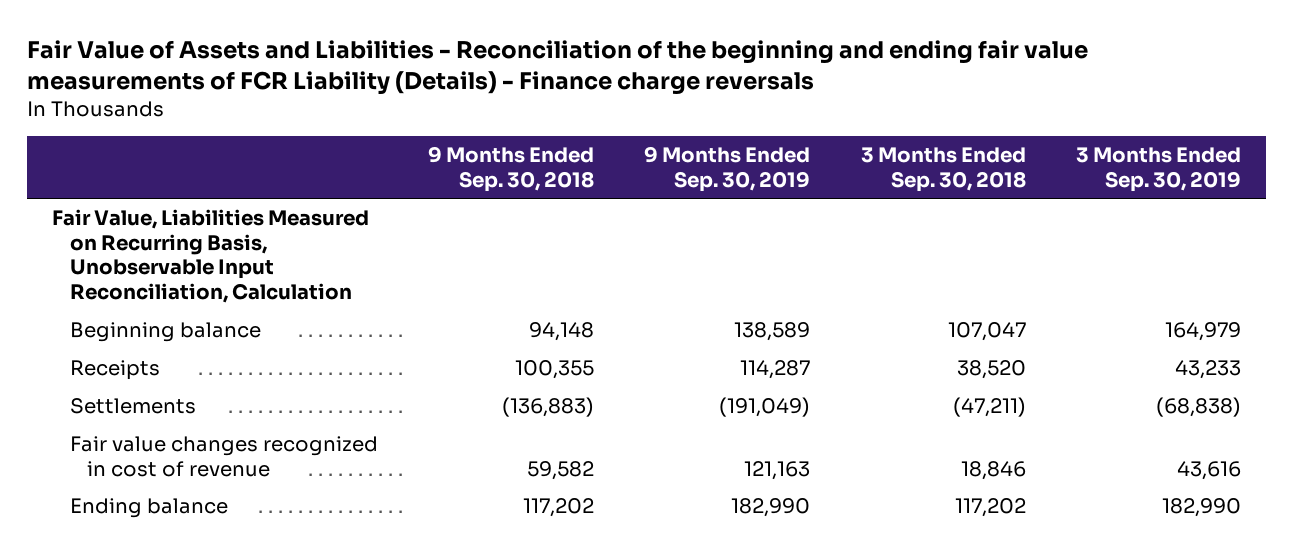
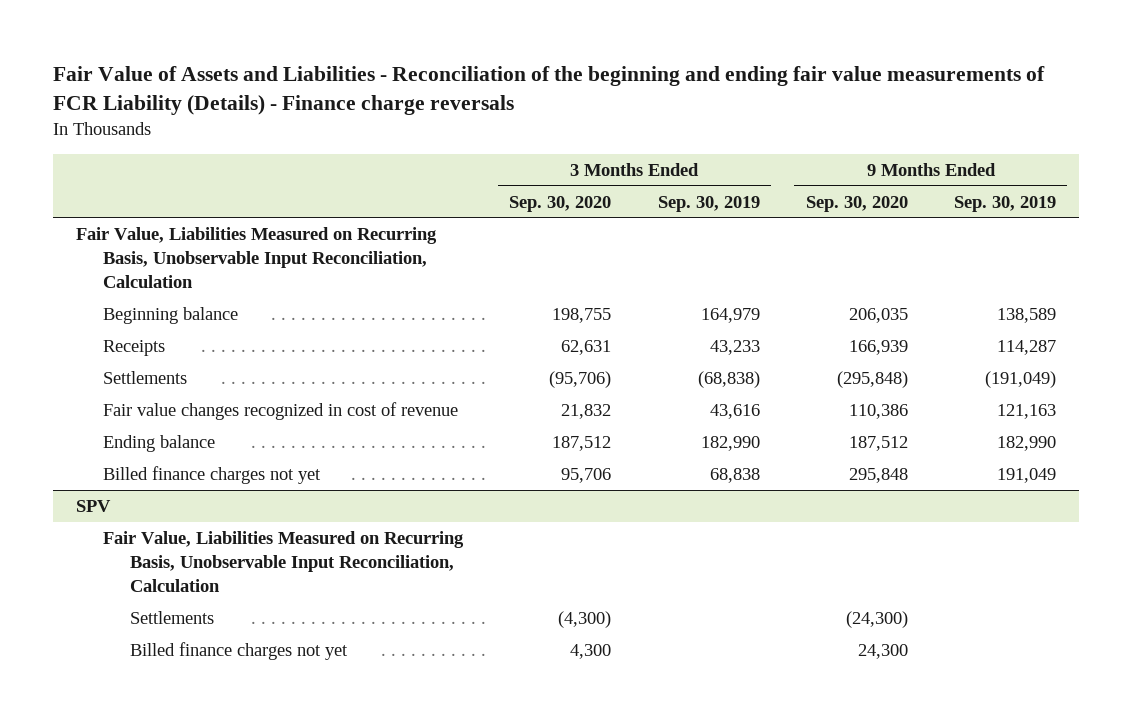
[427,146,594,192] 9 Months Ended Sep. 30, 2018 -> none
[860,147,1026,192] 3 Months Ended Sep. 30, 2018 -> none
none -> [509,195,612,212] Sep. 30, 2020
none -> [805,195,908,212] Sep. 30, 2020
none -> [103,465,322,484] Billed finance charges not yet
none -> [75,499,111,512] SPV
none -> [103,530,465,592] Fair Value, Liabilities Measured on Recurring Basis, Unobservable Input Reconciliation, Calculation
none -> [130,610,215,624] Settlements
none -> [130,641,349,660] Billed finance charges not yet

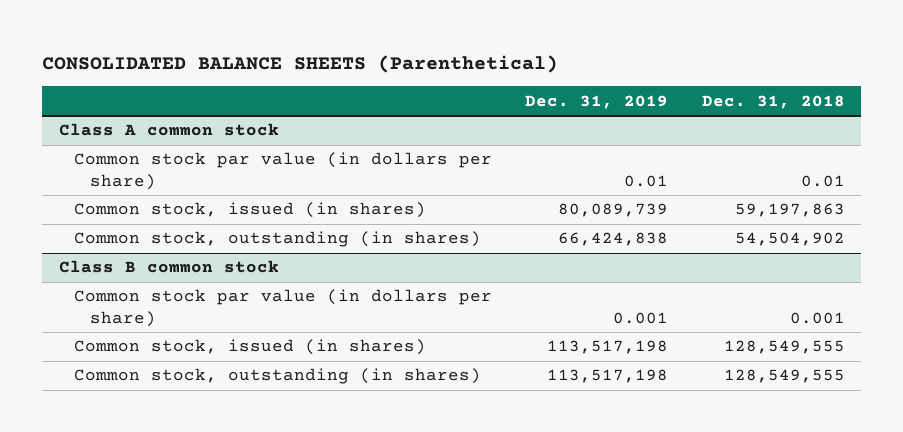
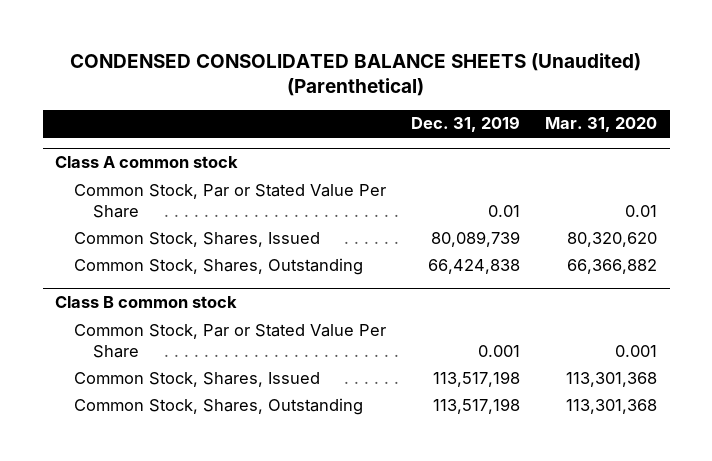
[42,54,559,73] CONSOLIDATED BALANCE SHEETS (Parenthetical) -> [70,53,642,97] CONDENSED CONSOLIDATED BALANCE SHEETS (Unaudited) (Parenthetical)
[701,94,845,109] Dec. 31, 2018 -> none
none -> [545,117,658,133] Mar. 31, 2020
[74,152,493,190] Common stock par value (in dollars per share) -> [73,183,386,218] Common Stock, Par or Stated Value Per Share
[74,202,427,219] Common stock, issued (in shares) -> [73,231,320,247] Common Stock, Shares, Issued
[74,231,482,248] Common stock, outstanding (in shares) -> [73,257,363,275] Common Stock, Shares, Outstanding
[74,289,493,327] Common stock par value (in dollars per share) -> [73,323,386,358] Common Stock, Par or Stated Value Per Share
[74,339,427,356] Common stock, issued (in shares) -> [73,371,320,387] Common Stock, Shares, Issued
[74,368,482,385] Common stock, outstanding (in shares) -> [73,397,363,415] Common Stock, Shares, Outstanding

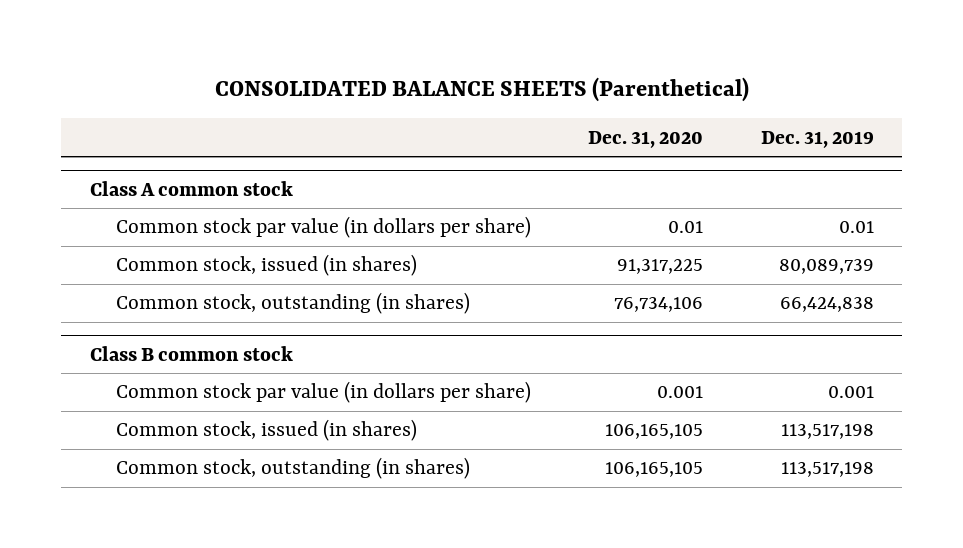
[70,53,642,97] CONDENSED CONSOLIDATED BALANCE SHEETS (Unaudited) (Parenthetical) -> [214,76,749,102] CONSOLIDATED BALANCE SHEETS (Parenthetical)
[545,117,658,133] Mar. 31, 2020 -> none
none -> [588,130,704,148] Dec. 31, 2020
[73,183,386,218] Common Stock, Par or Stated Value Per Share -> [115,216,531,239] Common stock par value (in dollars per share)
[73,231,320,247] Common Stock, Shares, Issued -> [115,254,417,277] Common stock, issued (in shares)
[73,257,363,275] Common Stock, Shares, Outstanding -> [115,292,470,315] Common stock, outstanding (in shares)
[73,323,386,358] Common Stock, Par or Stated Value Per Share -> [115,381,531,404] Common stock par value (in dollars per share)
[73,371,320,387] Common Stock, Shares, Issued -> [115,419,417,442] Common stock, issued (in shares)
[73,397,363,415] Common Stock, Shares, Outstanding -> [115,457,470,480] Common stock, outstanding (in shares)

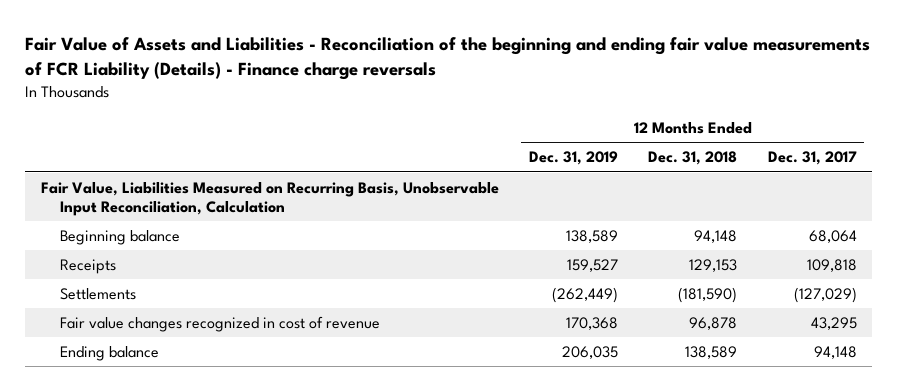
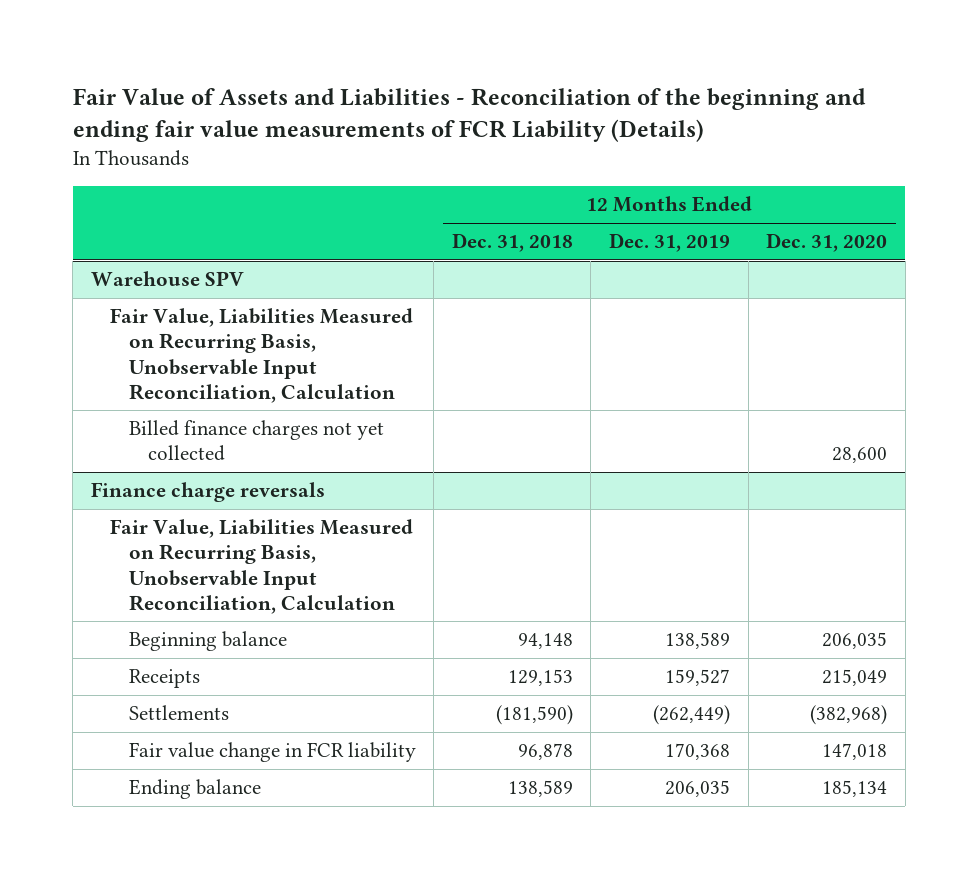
[25,37,871,81] Fair Value of Assets and Liabilities - Reconciliation of the beginning and ending fair value measurements of FCR Liability (Details) - Finance charge reversals -> [72,87,866,143] Fair Value of Assets and Liabilities - Reconciliation of the beginning and ending fair value measurements of FCR Liability (Details)
[767,151,857,166] Dec. 31, 2017 -> none
none -> [766,233,888,253] Dec. 31, 2020
none -> [90,271,244,287] Warehouse SPV
none -> [128,420,384,462] Billed finance charges not yet collected
none -> [90,482,325,503] Finance charge reversals
none -> [109,519,413,614] Fair Value, Liabilities Measured on Recurring Basis, Unobservable Input Reconciliation, Calculation
[59,315,380,332] Fair value changes recognized in cost of revenue -> [128,742,416,763] Fair value change in FCR liability

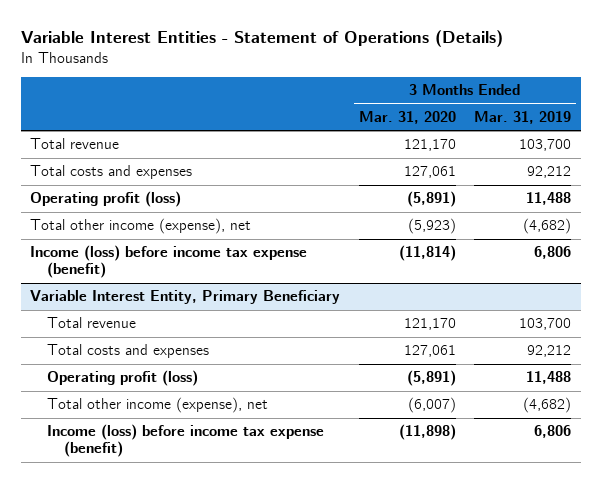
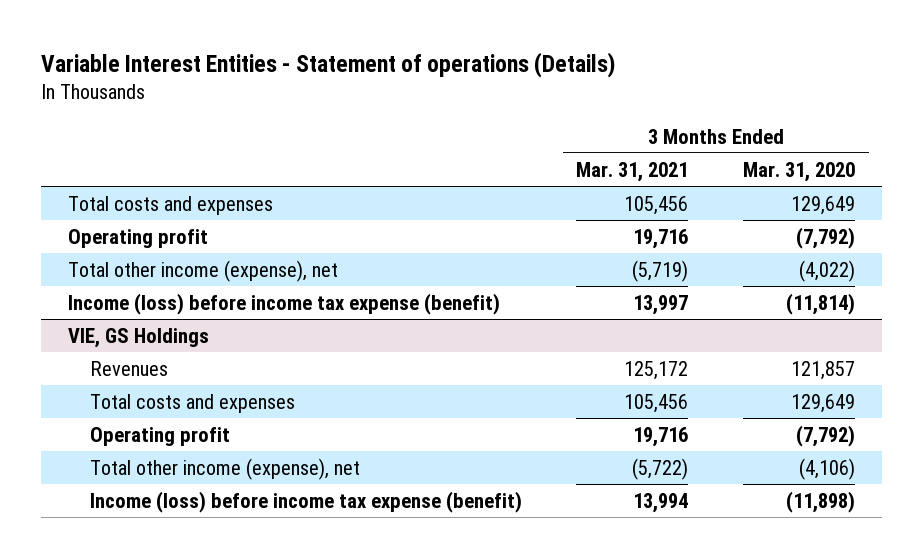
[20,30,503,48] Variable Interest Entities - Statement of Operations (Details) -> [40,52,615,79] Variable Interest Entities - Statement of operations (Details)
[474,110,572,124] Mar. 31, 2019 -> none
none -> [576,161,689,182] Mar. 31, 2021
[30,138,120,150] Total revenue -> none
[403,166,456,179] 127,061 -> [790,195,855,215] 129,649
[30,191,182,208] Operating profit (loss) -> [67,228,208,248] Operating profit
[406,191,456,208] (5,891) -> [795,226,855,249] (7,792)
[407,218,456,235] (5,923) -> [798,259,855,282] (4,022)
[30,290,341,305] Variable Interest Entity, Primary Beneficiary -> none
[46,317,136,329] Total revenue -> none
none -> [67,327,209,348] VIE, GS Holdings
none -> [90,360,169,376] Revenues
[403,345,456,358] 127,061 -> [790,393,855,413] 129,649
[46,370,198,387] Operating profit (loss) -> [90,426,231,446] Operating profit
[406,370,456,387] (5,891) -> [795,424,855,447] (7,792)
[407,397,456,414] (6,007) -> [798,457,855,480] (4,106)

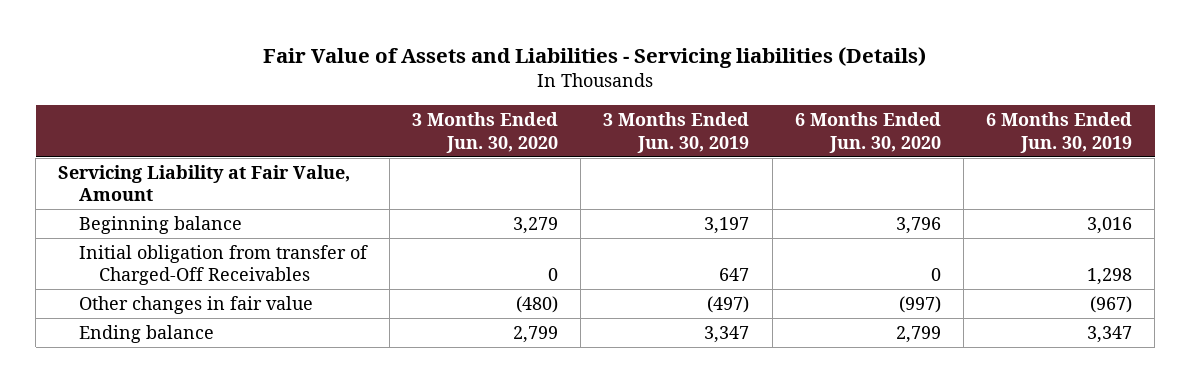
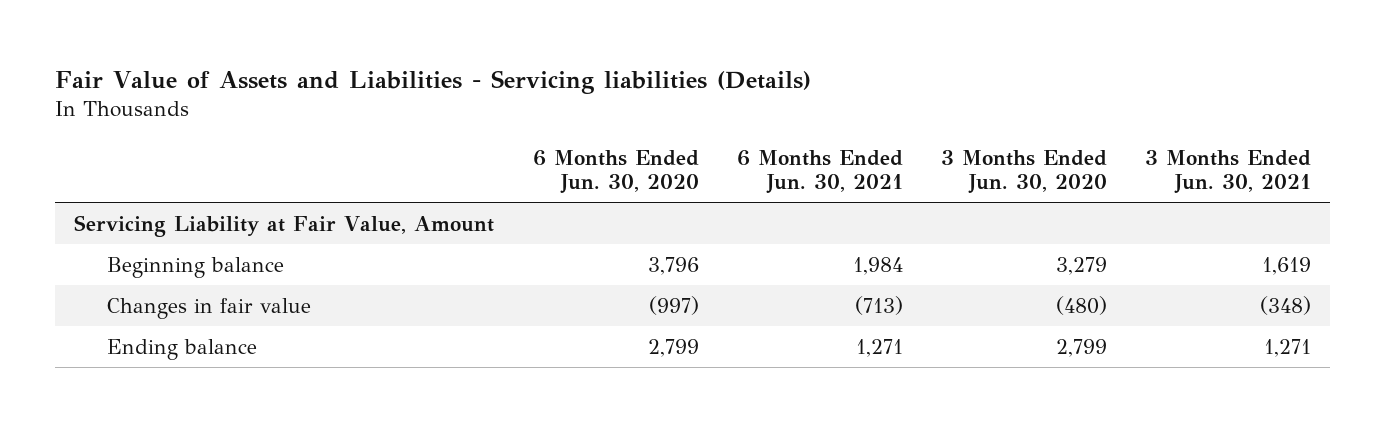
[603,111,750,153] 3 Months Ended Jun. 30, 2019 -> none
[986,111,1133,153] 6 Months Ended Jun. 30, 2019 -> none
none -> [736,149,903,195] 6 Months Ended Jun. 30, 2021
none -> [1144,149,1311,195] 3 Months Ended Jun. 30, 2021
[78,244,368,286] Initial obligation from transfer of Charged-Off Receivables -> none
[78,295,313,314] Other changes in fair value -> [107,297,312,319] Changes in fair value

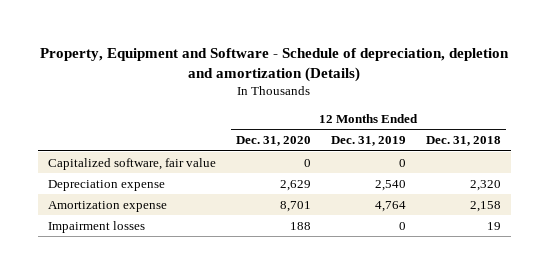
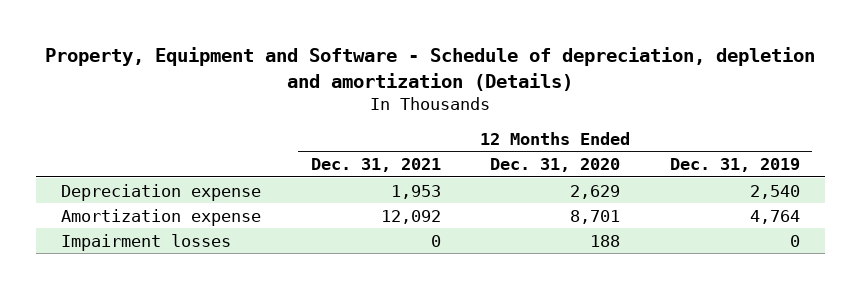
[425,136,501,147] Dec. 31, 2018 -> none
none -> [310,158,441,173] Dec. 31, 2021
[47,157,216,170] Capitalized software, fair value -> none

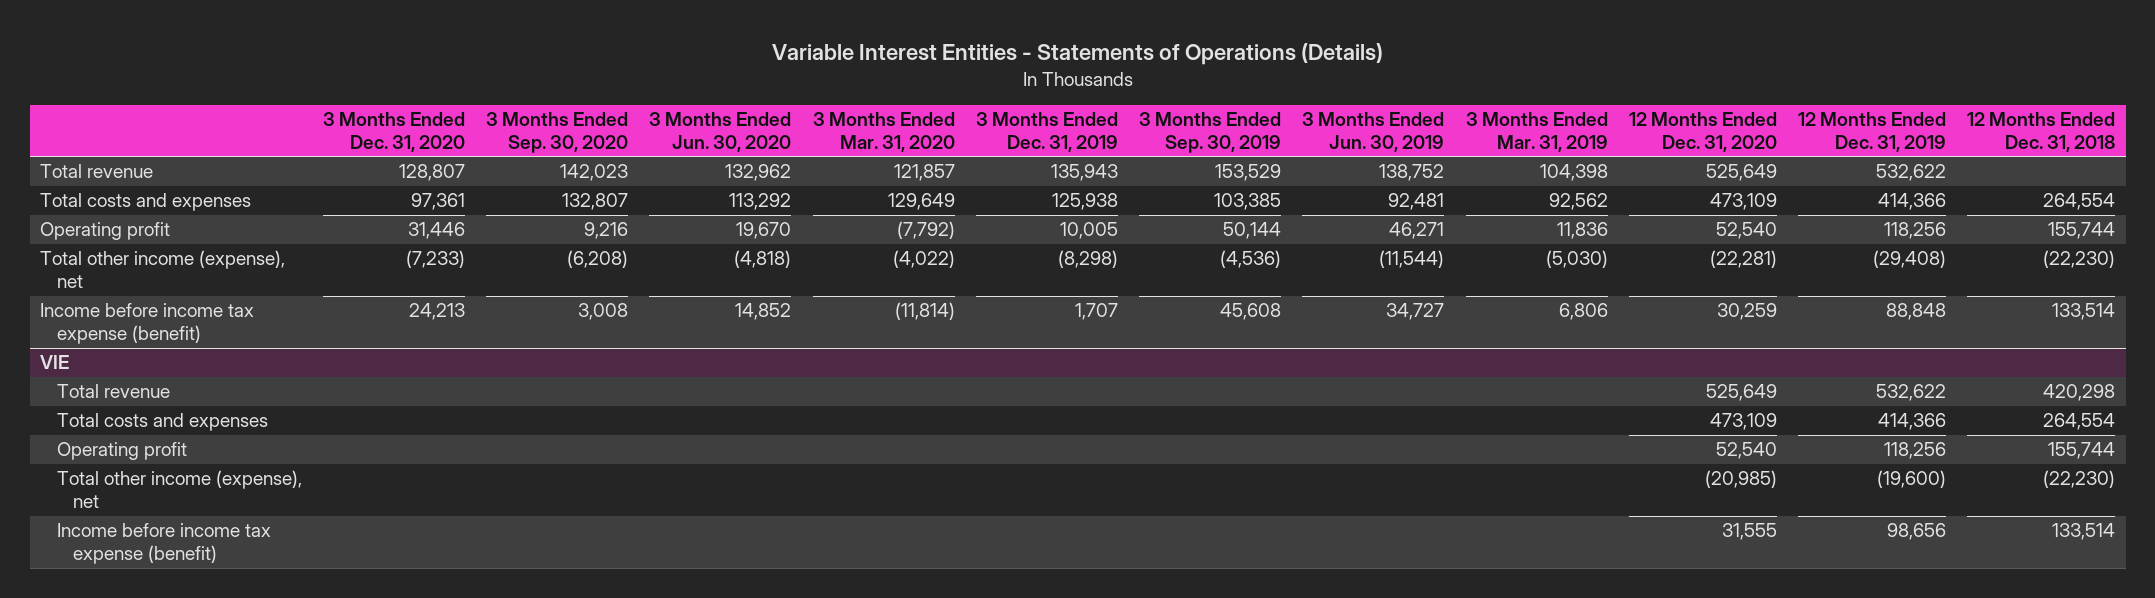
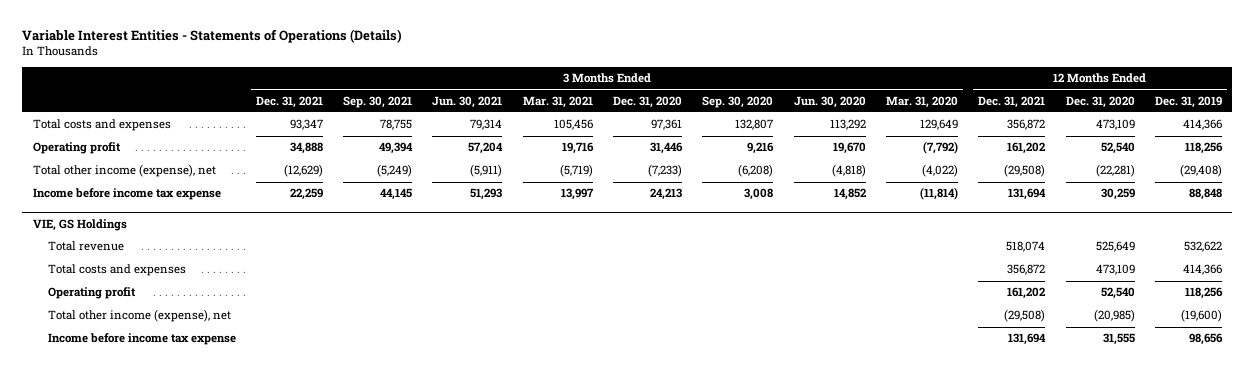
[975,112,1118,152] 3 Months Ended Dec. 31, 2019 -> none
[1139,112,1282,153] 3 Months Ended Sep. 30, 2019 -> none
[1302,112,1445,152] 3 Months Ended Jun. 30, 2019 -> none
[1465,112,1608,152] 3 Months Ended Mar. 31, 2019 -> none
[1967,112,2116,152] 12 Months Ended Dec. 31, 2018 -> none
none -> [255,95,323,108] Dec. 31, 2021
none -> [343,95,413,108] Sep. 30, 2021
none -> [432,95,503,108] Jun. 30, 2021
none -> [522,95,593,108] Mar. 31, 2021
none -> [978,95,1046,108] Dec. 31, 2021
[40,164,154,179] Total revenue -> none
[40,355,70,370] VIE -> none
[40,303,255,345] Income before income tax expense (benefit) -> [32,188,221,201] Income before income tax expense
none -> [32,218,127,231] VIE, GS Holdings
[56,523,271,565] Income before income tax expense (benefit) -> [47,333,236,346] Income before income tax expense

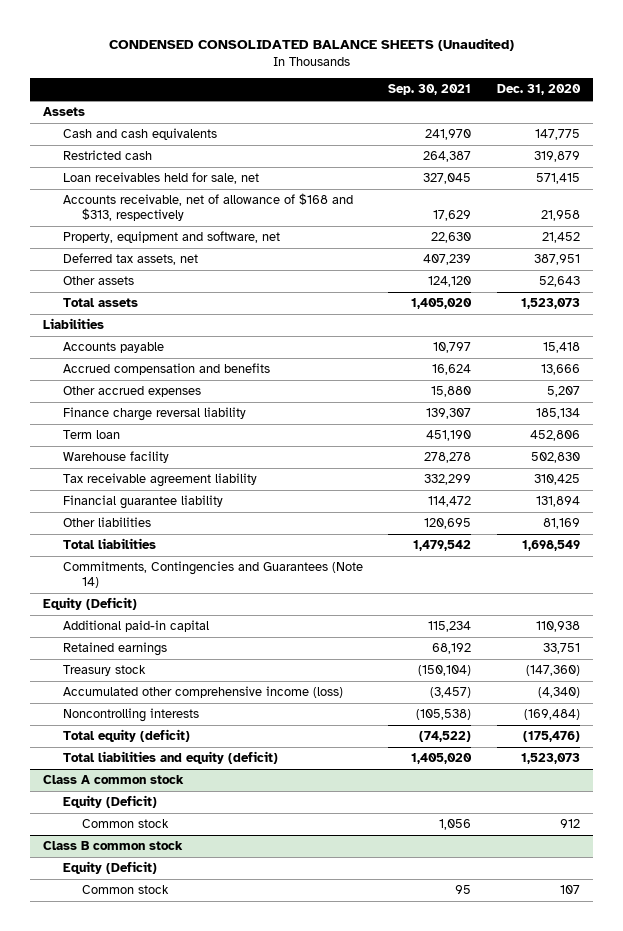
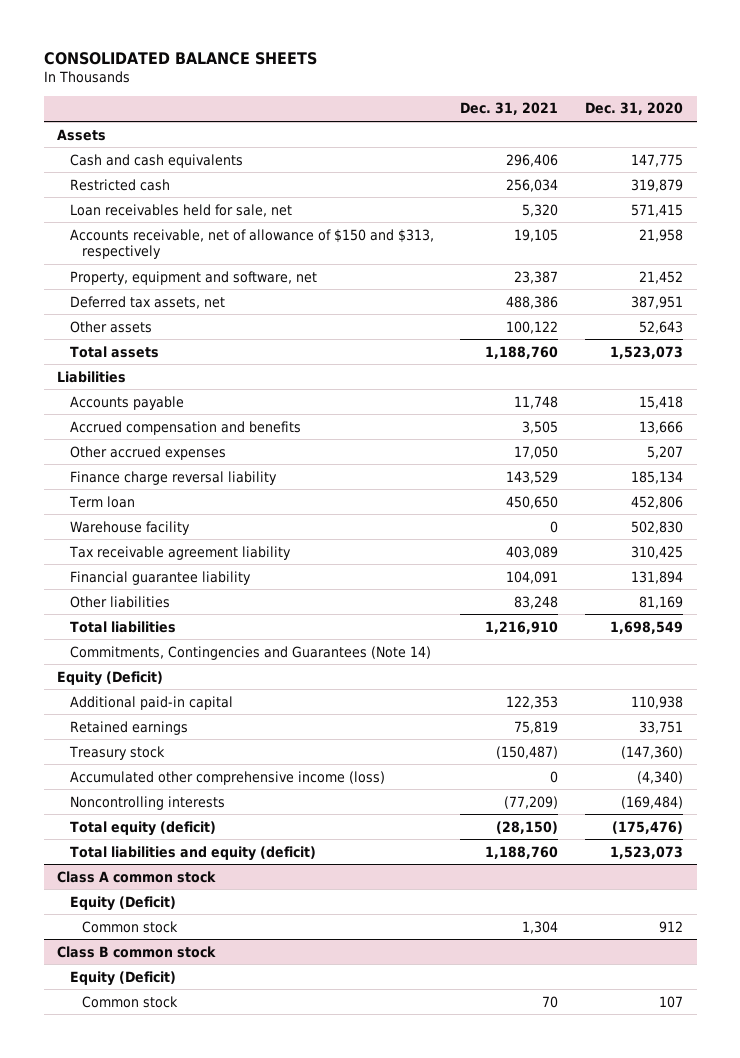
[108,38,514,52] CONDENSED CONSOLIDATED BALANCE SHEETS (Unaudited) -> [43,52,317,66] CONSOLIDATED BALANCE SHEETS
[388,84,472,96] Sep. 30, 2021 -> none
none -> [460,102,559,116] Dec. 31, 2021
[62,193,353,221] Accounts receivable, net of allowance of $168 and $313, respectively -> [69,228,434,259] Accounts receivable, net of allowance of $150 and $313, respectively

